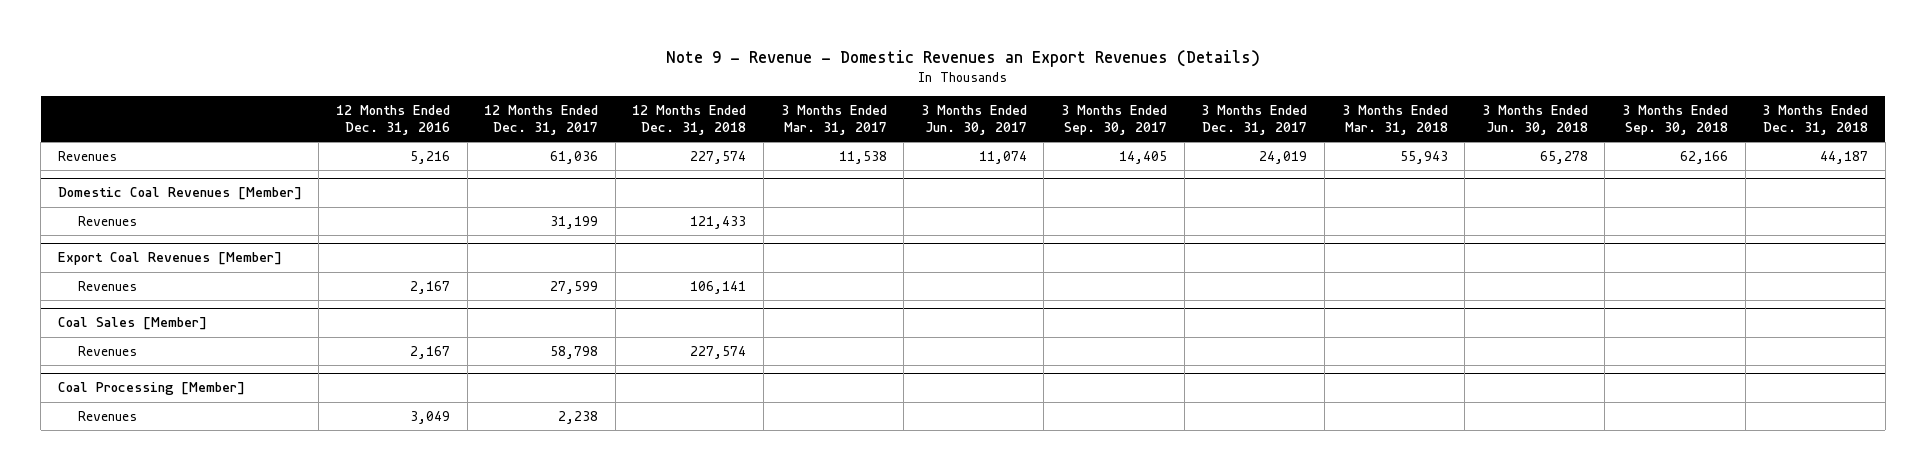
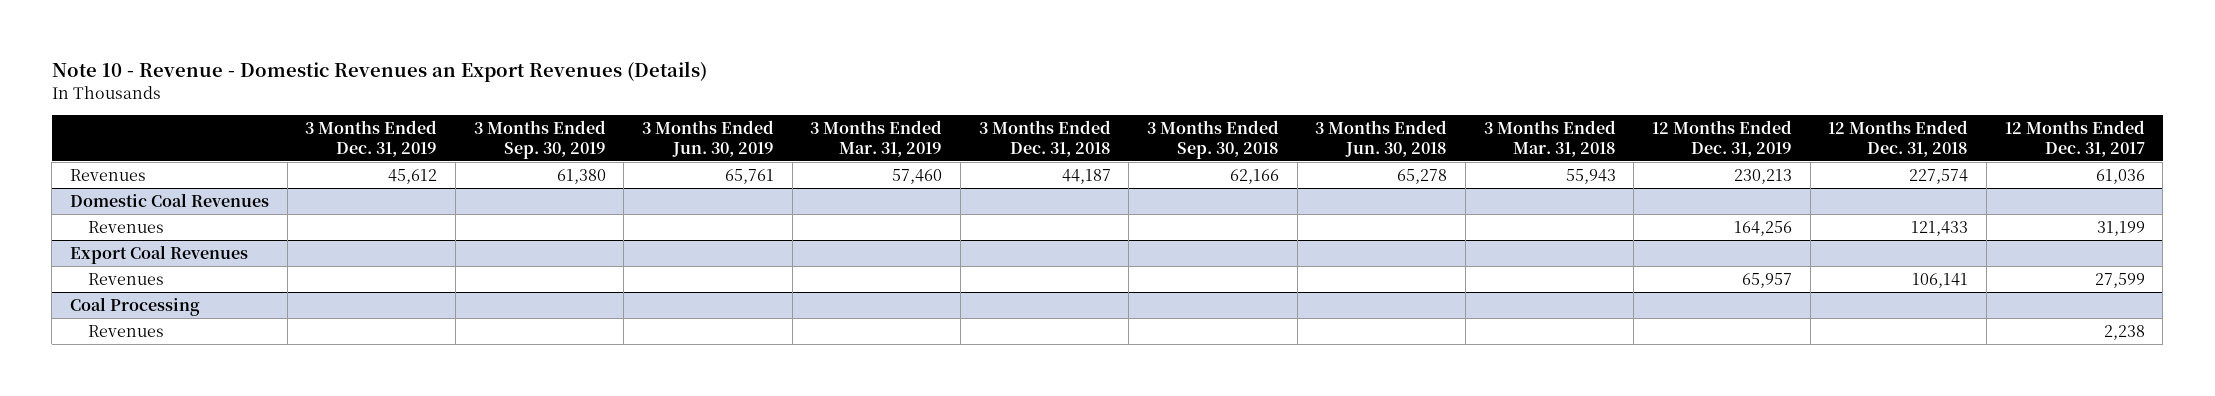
[665,49,1260,67] Note 9 - Revenue - Domestic Revenues an Export Revenues (Details) -> [51,60,707,82] Note 10 - Revenue - Domestic Revenues an Export Revenues (Details)
[335,105,450,135] 12 Months Ended Dec. 31, 2016 -> none
[780,105,887,135] 3 Months Ended Mar. 31, 2017 -> none
[920,105,1027,135] 3 Months Ended Jun. 30, 2017 -> none
[1061,105,1168,135] 3 Months Ended Sep. 30, 2017 -> none
[1201,105,1308,135] 3 Months Ended Dec. 31, 2017 -> none
none -> [305,119,438,157] 3 Months Ended Dec. 31, 2019
none -> [473,119,606,159] 3 Months Ended Sep. 30, 2019
none -> [641,119,774,157] 3 Months Ended Jun. 30, 2019
none -> [810,119,943,157] 3 Months Ended Mar. 31, 2019
none -> [1651,119,1792,157] 12 Months Ended Dec. 31, 2019
[57,187,302,201] Domestic Coal Revenues [Member] -> [69,192,269,207] Domestic Coal Revenues
[57,252,282,266] Export Coal Revenues [Member] -> [69,244,248,264] Export Coal Revenues
[57,317,207,331] Coal Sales [Member] -> none
[78,346,138,357] Revenues -> none
[57,382,245,396] Coal Processing [Member] -> [69,296,200,316] Coal Processing

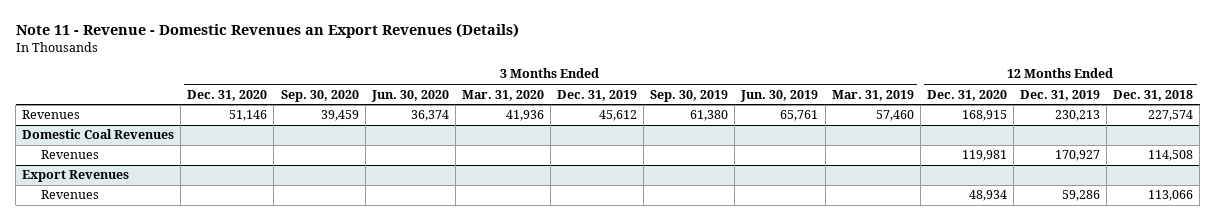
[51,60,707,82] Note 10 - Revenue - Domestic Revenues an Export Revenues (Details) -> [15,22,519,38] Note 11 - Revenue - Domestic Revenues an Export Revenues (Details)
[978,119,1111,157] 3 Months Ended Dec. 31, 2018 -> none
[1146,119,1279,159] 3 Months Ended Sep. 30, 2018 -> none
[1315,119,1448,157] 3 Months Ended Jun. 30, 2018 -> none
[1483,119,1616,157] 3 Months Ended Mar. 31, 2018 -> none
[2004,119,2145,157] 12 Months Ended Dec. 31, 2017 -> none
none -> [187,89,268,101] Dec. 31, 2020
none -> [280,89,359,102] Sep. 30, 2020
none -> [370,89,449,102] Jun. 30, 2020
none -> [461,89,544,101] Mar. 31, 2020
none -> [926,89,1007,101] Dec. 31, 2020
[69,296,200,316] Coal Processing -> none
[87,324,164,337] Revenues -> none
[1733,220,1792,236] 164,256 -> [1055,150,1101,162] 170,927
[1911,220,1969,236] 121,433 -> [1148,150,1194,162] 114,508
[69,244,248,264] Export Coal Revenues -> [22,170,130,183] Export Revenues
[1741,272,1792,288] 65,957 -> [1062,190,1101,202] 59,286
[1912,272,1969,288] 106,141 -> [1148,190,1194,202] 113,066

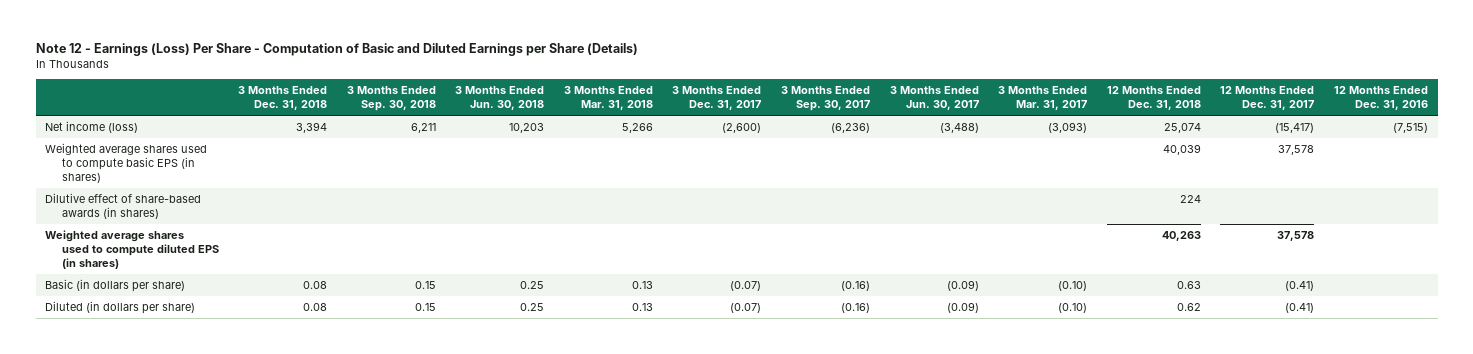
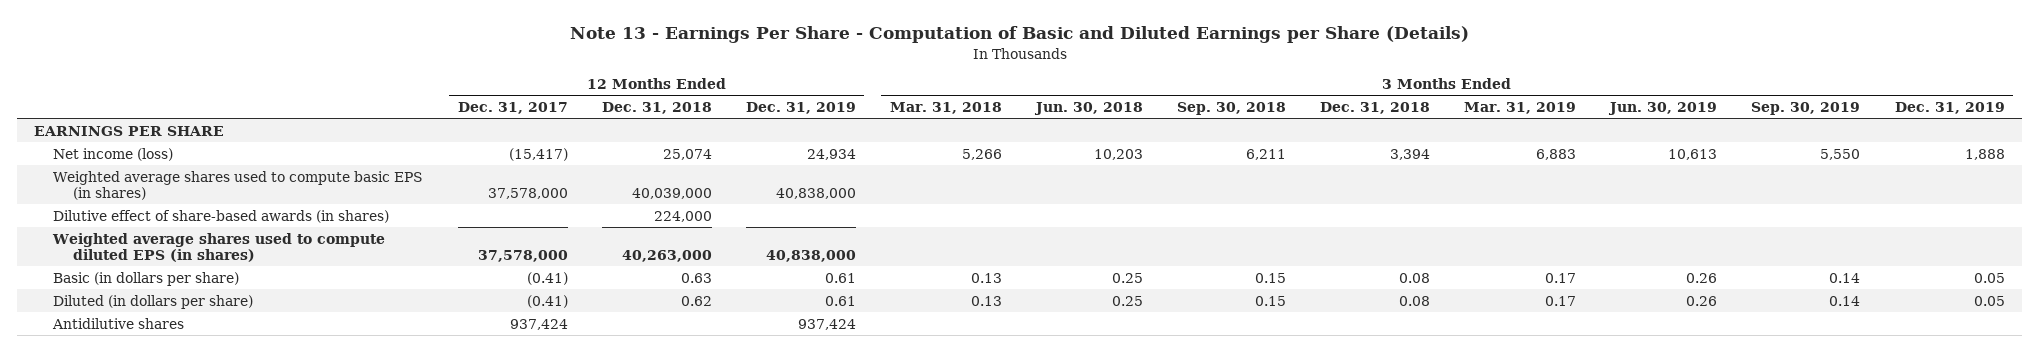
[35,42,638,56] Note 12 - Earnings (Loss) Per Share - Computation of Basic and Diluted Earnings per Share (Details) -> [569,26,1469,44] Note 13 - Earnings Per Share - Computation of Basic and Diluted Earnings per Share (Details)
[672,85,762,110] 3 Months Ended Dec. 31, 2017 -> none
[781,85,871,111] 3 Months Ended Sep. 30, 2017 -> none
[889,85,979,110] 3 Months Ended Jun. 30, 2017 -> none
[998,85,1088,110] 3 Months Ended Mar. 31, 2017 -> none
[1333,85,1428,110] 12 Months Ended Dec. 31, 2016 -> none
none -> [745,102,856,115] Dec. 31, 2019
none -> [1464,102,1577,115] Mar. 31, 2019
none -> [1608,102,1718,116] Jun. 30, 2019
none -> [1751,102,1861,116] Sep. 30, 2019
none -> [1894,102,2005,115] Dec. 31, 2019
none -> [34,125,225,136] EARNINGS PER SHARE
[1162,144,1201,156] 40,039 -> [631,187,712,199] 40,039,000
[1278,145,1315,156] 37,578 -> [487,187,568,199] 37,578,000
[1179,195,1201,204] 224 -> [653,210,712,222] 224,000
[1161,231,1201,242] 40,263 -> [621,249,712,262] 40,263,000
[1277,231,1315,242] 37,578 -> [477,249,568,262] 37,578,000
none -> [52,317,185,329] Antidilutive shares

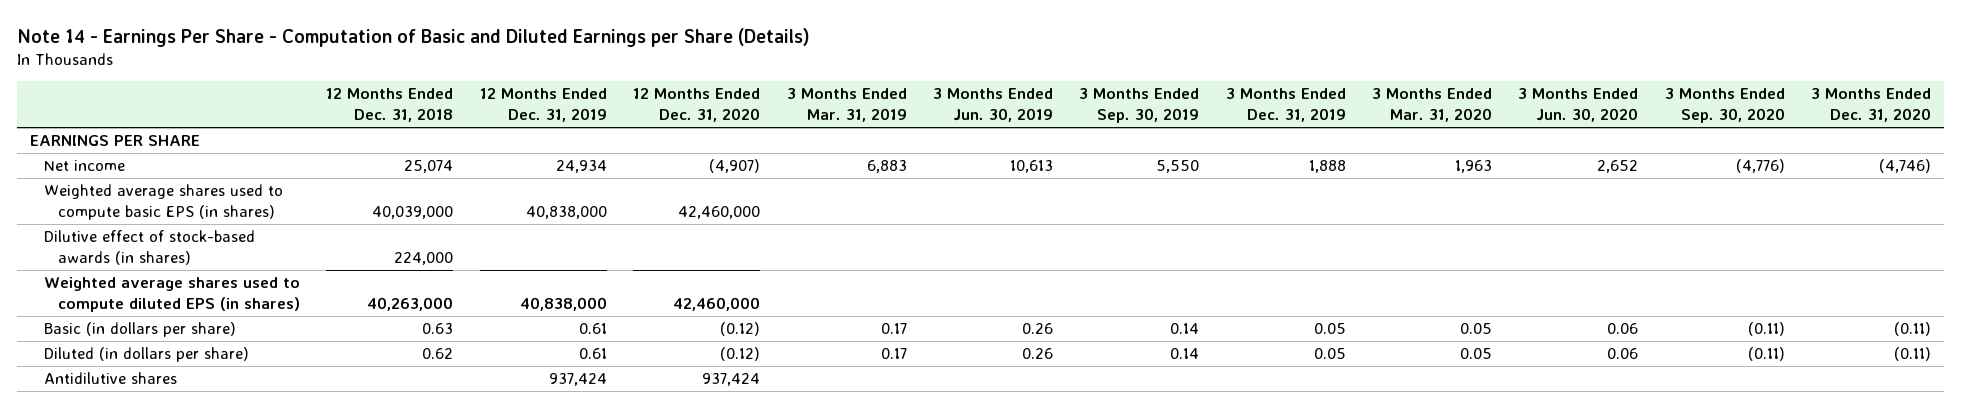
[569,26,1469,44] Note 13 - Earnings Per Share - Computation of Basic and Diluted Earnings per Share (Details) -> [17,27,811,47] Note 14 - Earnings Per Share - Computation of Basic and Diluted Earnings per Share (Details)
[457,102,568,115] Dec. 31, 2017 -> none
[889,102,1002,115] Mar. 31, 2018 -> none
[1033,102,1143,116] Jun. 30, 2018 -> none
[1177,102,1287,116] Sep. 30, 2018 -> none
[1320,102,1431,115] Dec. 31, 2018 -> none
none -> [633,88,761,123] 12 Months Ended Dec. 31, 2020
none -> [1372,88,1493,123] 3 Months Ended Mar. 31, 2020
none -> [1518,88,1639,123] 3 Months Ended Jun. 30, 2020
none -> [1664,88,1785,124] 3 Months Ended Sep. 30, 2020
none -> [1811,88,1932,123] 3 Months Ended Dec. 31, 2020
[53,147,174,161] Net income (loss) -> [44,160,126,172] Net income
[53,209,390,223] Dilutive effect of share-based awards (in shares) -> [44,230,256,265] Dilutive effect of stock-based awards (in shares)

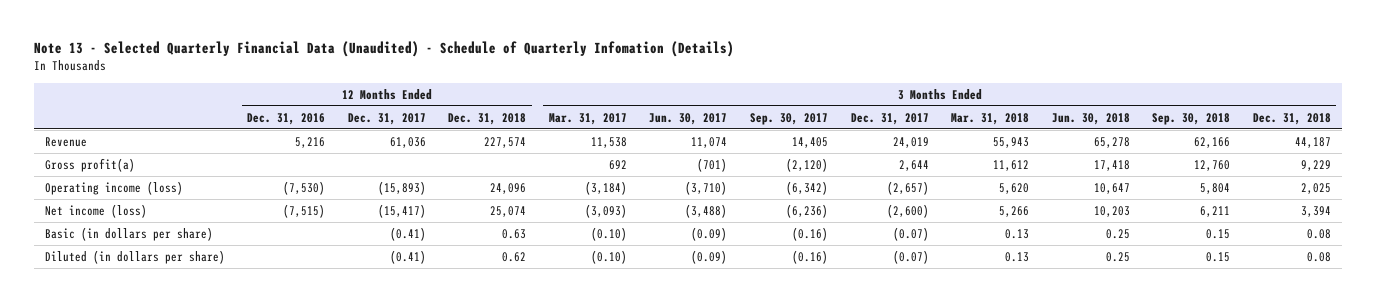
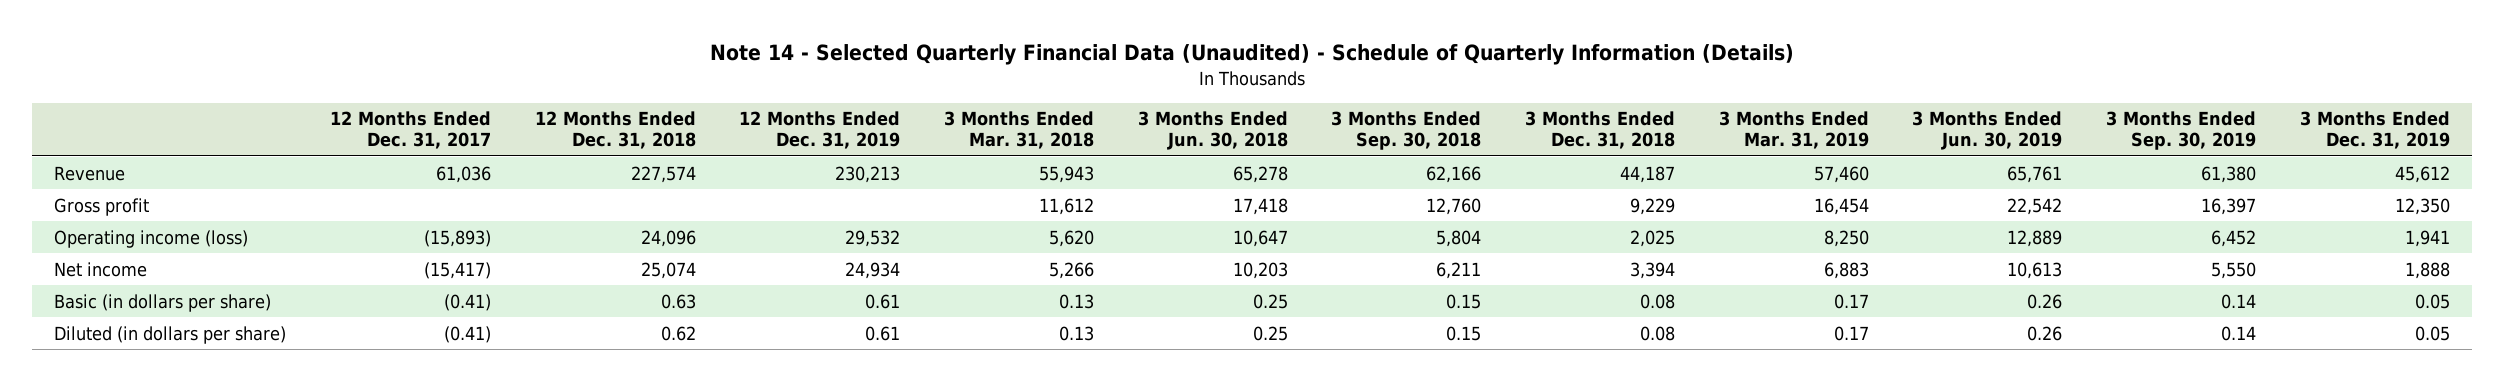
[33,41,734,58] Note 13 - Selected Quarterly Financial Data (Unaudited) - Schedule of Quarterly Infomation (Details) -> [710,44,1795,66] Note 14 - Selected Quarterly Financial Data (Unaudited) - Schedule of Quarterly Information (Details)
[247,112,326,125] Dec. 31, 2016 -> none
[548,112,627,125] Mar. 31, 2017 -> none
[649,112,728,125] Jun. 30, 2017 -> none
[750,112,829,125] Sep. 30, 2017 -> none
[850,112,929,125] Dec. 31, 2017 -> none
none -> [739,111,901,150] 12 Months Ended Dec. 31, 2019
none -> [1718,111,1869,150] 3 Months Ended Mar. 31, 2019
none -> [1912,111,2063,151] 3 Months Ended Jun. 30, 2019
none -> [2106,111,2257,151] 3 Months Ended Sep. 30, 2019
none -> [2299,111,2450,150] 3 Months Ended Dec. 31, 2019
[44,157,135,172] Gross profit(a) -> [54,197,150,216] Gross profit
[44,203,147,218] Net income (loss) -> [54,261,148,277] Net income

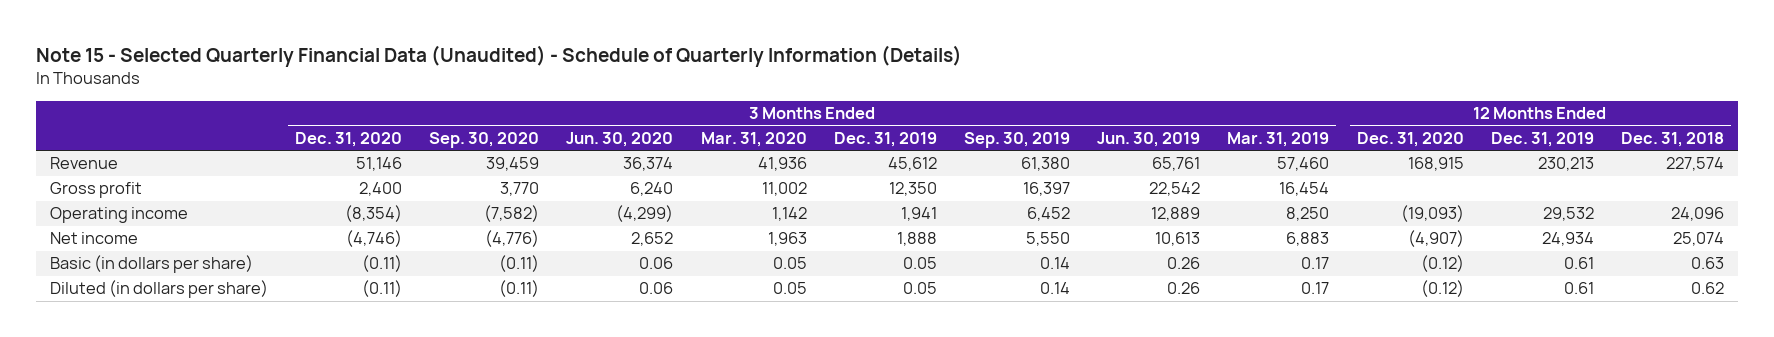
[710,44,1795,66] Note 14 - Selected Quarterly Financial Data (Unaudited) - Schedule of Quarterly Information (Details) -> [36,44,963,67] Note 15 - Selected Quarterly Financial Data (Unaudited) - Schedule of Quarterly Information (Details)
[329,111,491,150] 12 Months Ended Dec. 31, 2017 -> none
[944,111,1095,150] 3 Months Ended Mar. 31, 2018 -> none
[1137,111,1288,151] 3 Months Ended Jun. 30, 2018 -> none
[1331,111,1482,151] 3 Months Ended Sep. 30, 2018 -> none
[1525,111,1676,150] 3 Months Ended Dec. 31, 2018 -> none
none -> [295,132,403,148] Dec. 31, 2020
none -> [429,132,540,149] Sep. 30, 2020
none -> [566,132,674,148] Jun. 30, 2020
none -> [700,132,807,148] Mar. 31, 2020
none -> [1356,132,1464,148] Dec. 31, 2020
[54,229,249,248] Operating income (loss) -> [49,207,188,224] Operating income

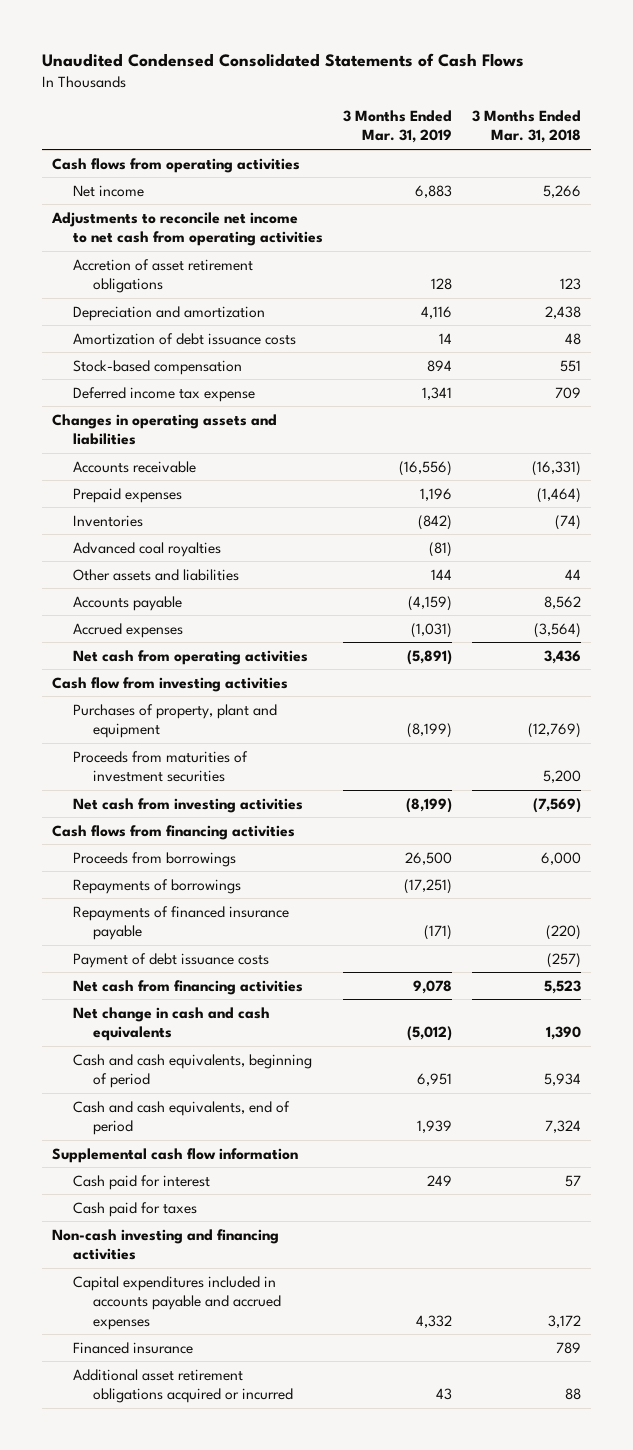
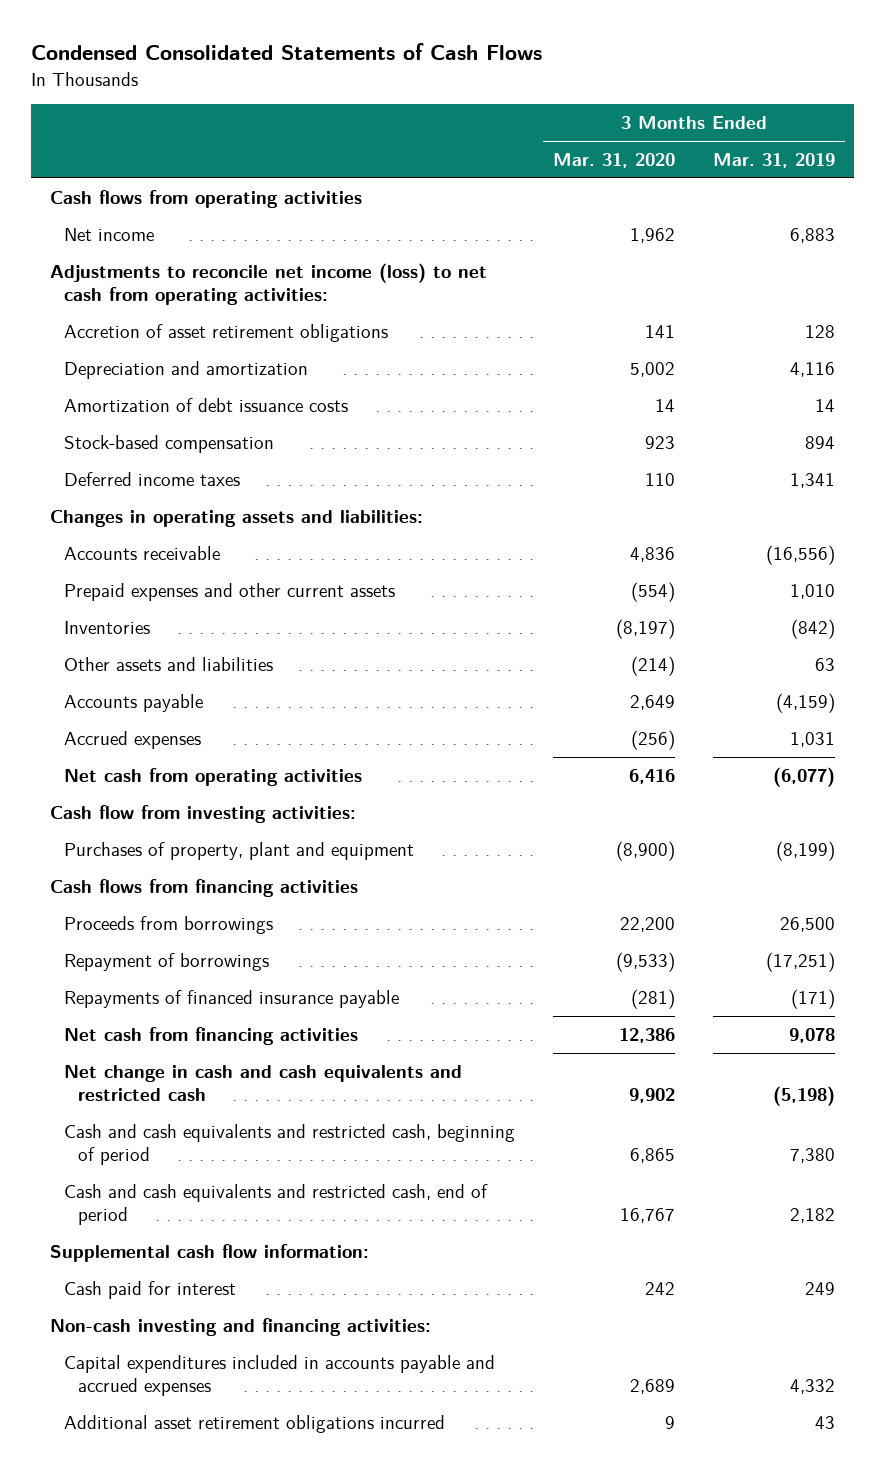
[42,53,525,68] Unaudited Condensed Consolidated Statements of Cash Flows -> [30,43,542,61] Condensed Consolidated Statements of Cash Flows
[471,109,581,144] 3 Months Ended Mar. 31, 2018 -> none
none -> [552,153,675,169] Mar. 31, 2020
[51,211,323,247] Adjustments to reconcile net income to net cash from operating activities -> [49,262,487,306] Adjustments to reconcile net income (loss) to net cash from operating activities:
[72,386,255,402] Deferred income tax expense -> [63,471,240,486] Deferred income taxes
[52,413,278,446] Changes in operating assets and liabilities -> [49,509,423,527] Changes in operating assets and liabilities:
[72,487,182,503] Prepaid expenses -> [63,582,395,601] Prepaid expenses and other current assets
[419,487,452,501] 1,196 -> [790,583,836,599] 1,010
[72,541,221,557] Advanced coal royalties -> none
[430,568,452,580] 144 -> [815,657,836,671] 63
[410,622,452,638] (1,031) -> [790,731,836,747] 1,031
[406,649,452,665] (5,891) -> [773,766,836,787] (6,077)
[52,676,289,692] Cash flow from investing activities -> [49,804,356,823] Cash flow from investing activities:
[72,750,248,783] Proceeds from maturities of investment securities -> none
[72,797,303,813] Net cash from investing activities -> none
[72,878,241,894] Repayments of borrowings -> [63,952,269,971] Repayment of borrowings
[72,952,269,968] Payment of debt issuance costs -> none
[72,1006,270,1042] Net change in cash and cash equivalents -> [63,1064,462,1102] Net change in cash and cash equivalents and restricted cash
[406,1026,452,1042] (5,012) -> [773,1086,836,1107] (5,198)
[72,1053,312,1089] Cash and cash equivalents, beginning of period -> [63,1123,515,1166] Cash and cash equivalents and restricted cash, beginning of period
[416,1073,452,1087] 6,951 -> [790,1148,836,1164] 7,380
[72,1100,290,1136] Cash and cash equivalents, end of period -> [63,1183,488,1226] Cash and cash equivalents and restricted cash, end of period
[416,1120,452,1134] 1,939 -> [790,1208,836,1224] 2,182
[52,1147,299,1163] Supplemental cash flow information -> [49,1243,369,1262] Supplemental cash flow information:
[72,1201,197,1217] Cash paid for taxes -> none
[52,1228,280,1261] Non-cash investing and financing activities -> [49,1317,431,1336] Non-cash investing and financing activities:
[72,1341,193,1354] Financed insurance -> none
[72,1368,294,1404] Additional asset retirement obligations acquired or incurred -> [63,1414,445,1433] Additional asset retirement obligations incurred

